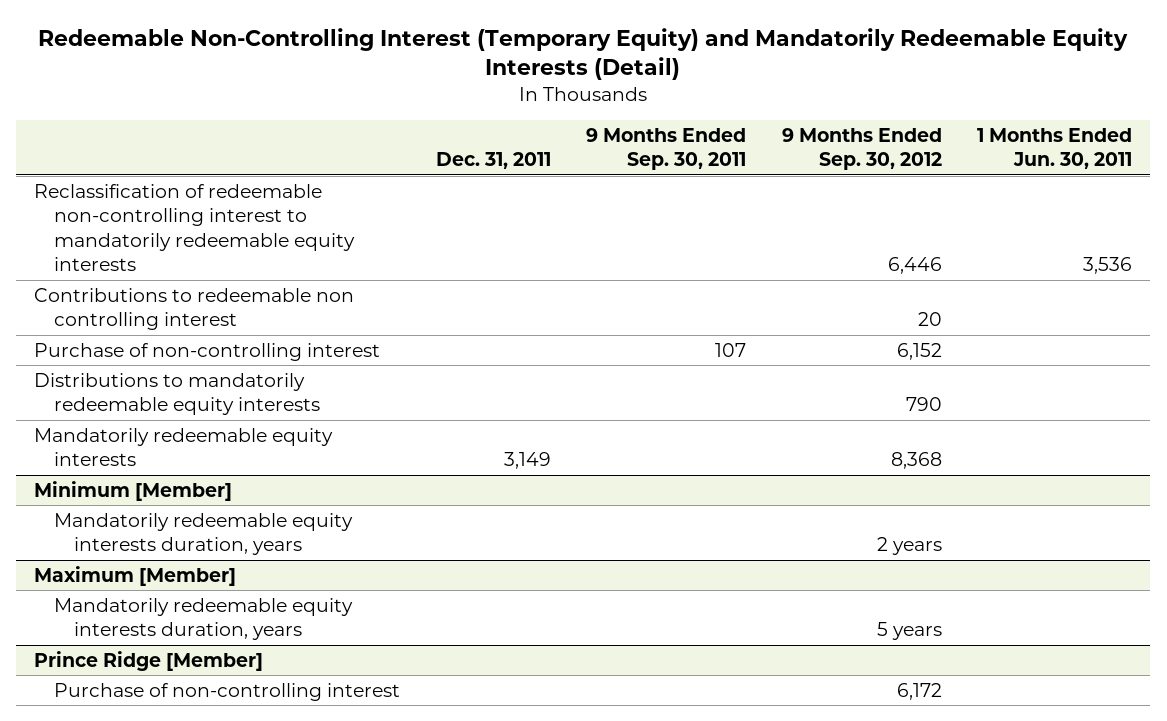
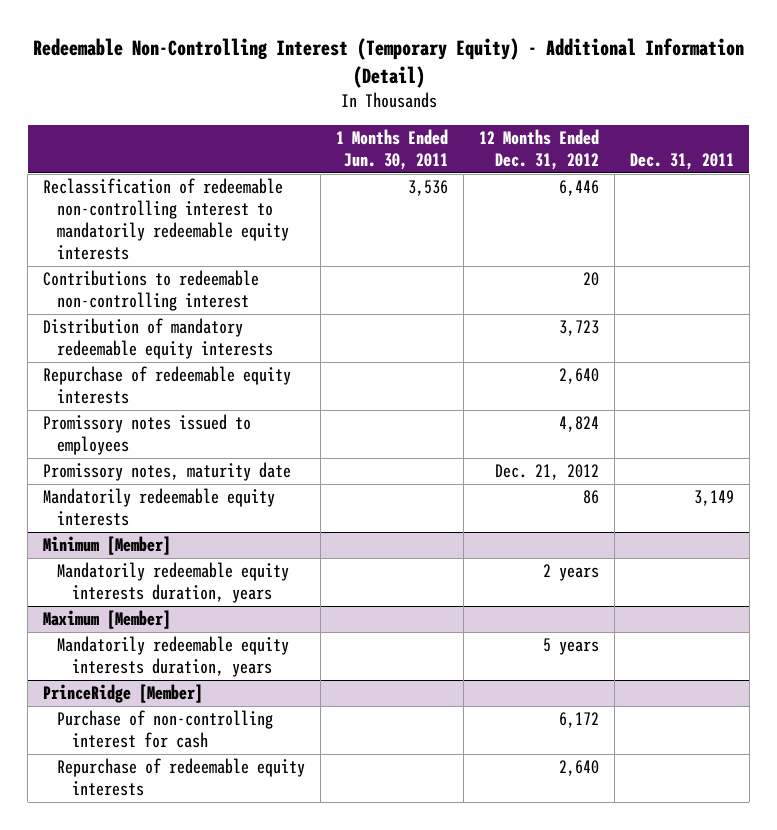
[38,27,1129,81] Redeemable Non-Controlling Interest (Temporary Equity) and Mandatorily Redeemable Equity Interests (Detail) -> [32,38,744,88] Redeemable Non-Controlling Interest (Temporary Equity) - Additional Information (Detail)
[586,127,747,171] 9 Months Ended Sep. 30, 2011 -> none
[781,127,942,171] 9 Months Ended Sep. 30, 2012 -> none
none -> [479,129,600,170] 12 Months Ended Dec. 31, 2012
[34,342,381,361] Purchase of non-controlling interest -> none
[34,287,355,331] Contributions to redeemable non controlling interest -> [43,270,260,312] Contributions to redeemable non-controlling interest
[34,372,321,416] Distributions to mandatorily redeemable equity interests -> [43,318,274,360] Distribution of mandatory redeemable equity interests
none -> [43,366,292,405] Repurchase of redeemable equity interests
none -> [43,414,252,456] Promissory notes issued to employees
none -> [43,462,292,482] Promissory notes, maturity date
[34,650,264,671] Prince Ridge [Member] -> none
[54,682,401,701] Purchase of non-controlling interest -> none
none -> [43,684,204,704] PrinceRidge [Member]
none -> [57,710,274,749] Purchase of non-controlling interest for cash
none -> [57,758,306,797] Repurchase of redeemable equity interests

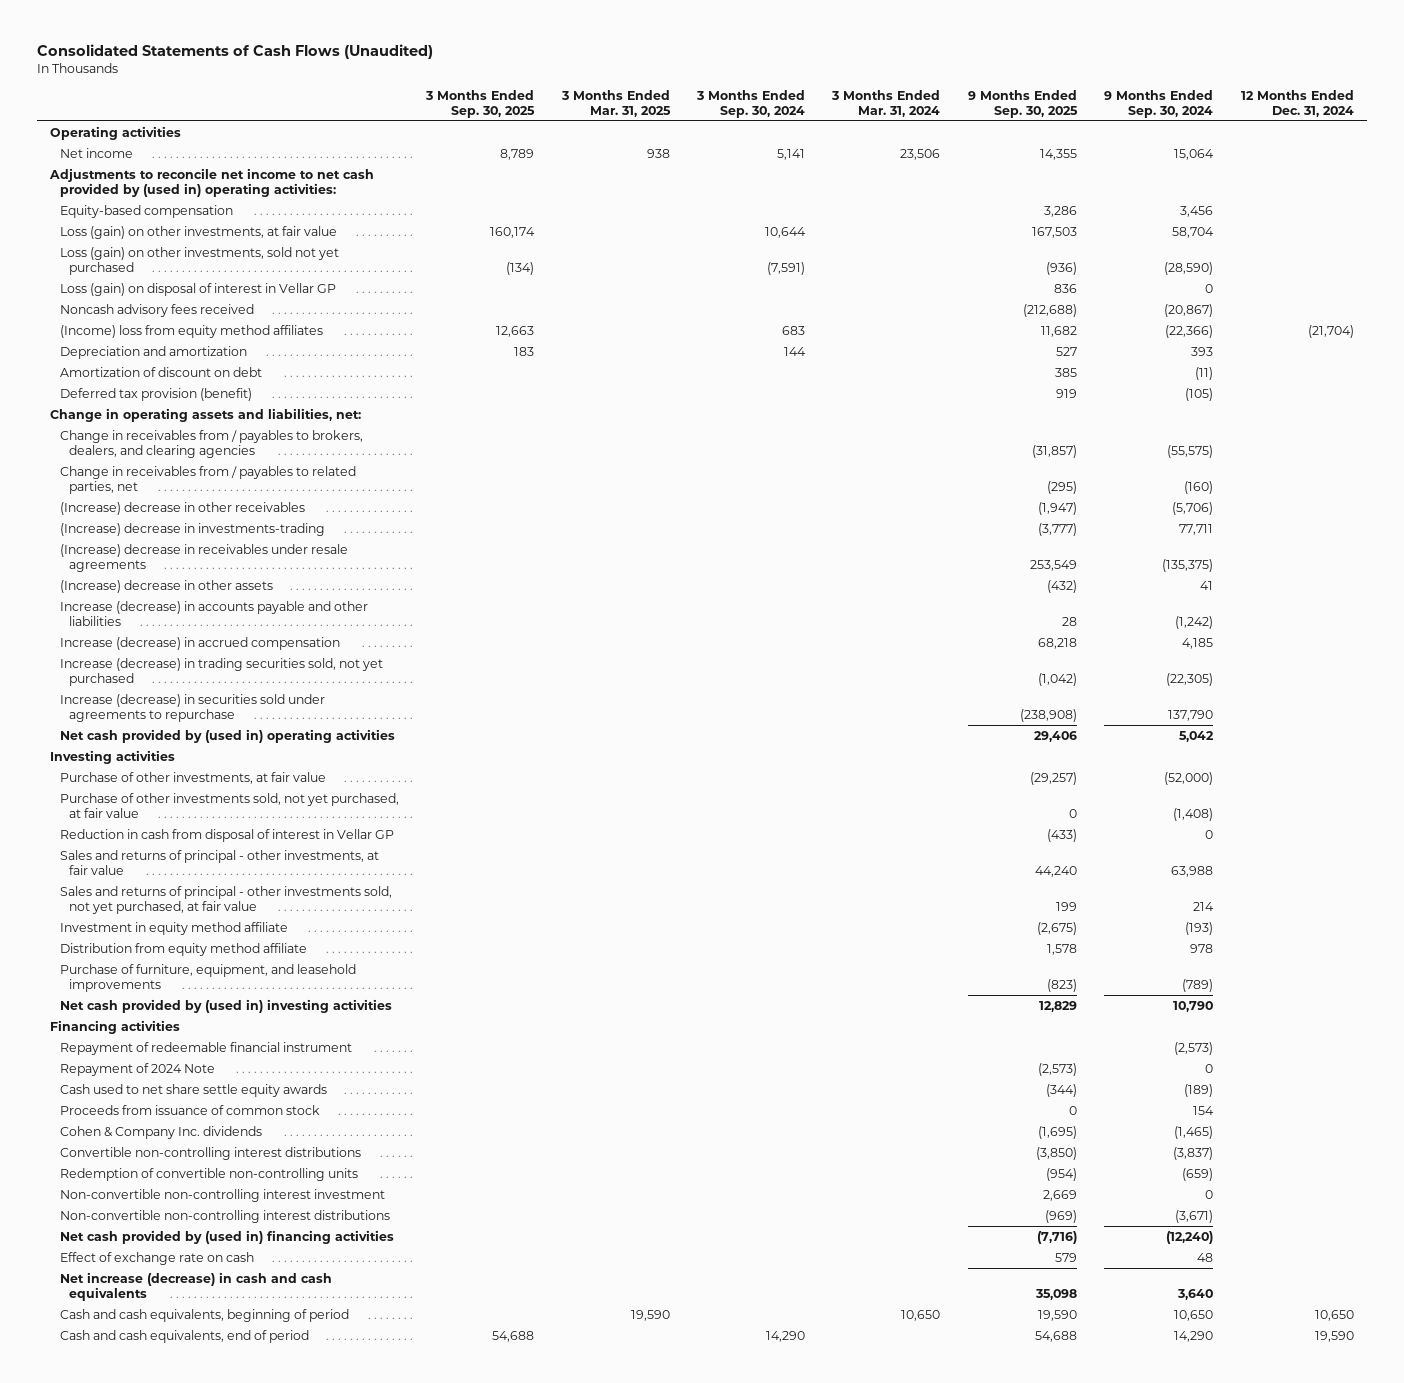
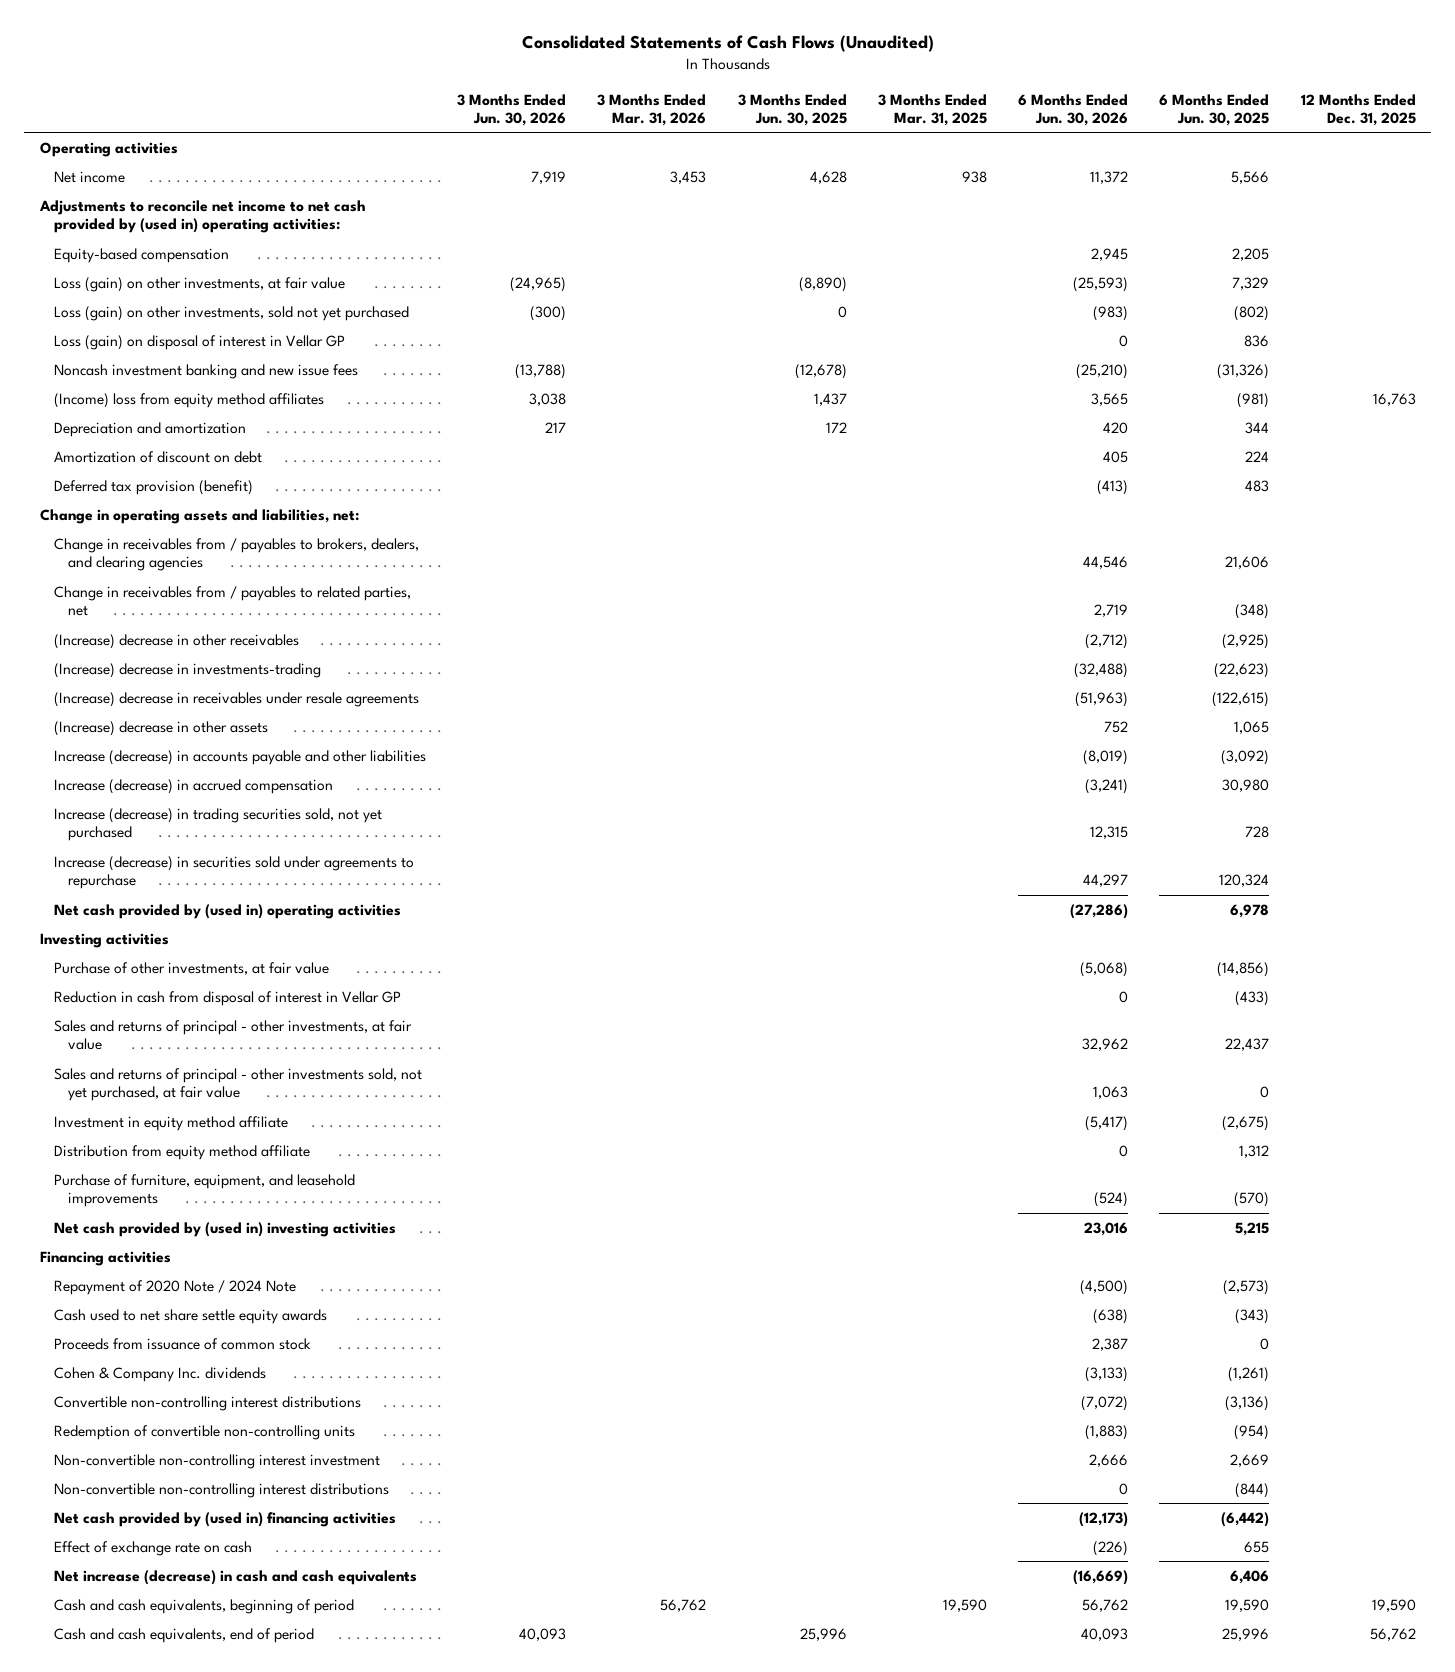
[425,89,536,118] 3 Months Ended Sep. 30, 2025 -> none
[696,89,806,118] 3 Months Ended Sep. 30, 2024 -> none
[831,89,941,117] 3 Months Ended Mar. 31, 2024 -> none
[967,89,1078,118] 9 Months Ended Sep. 30, 2025 -> none
[1104,89,1214,118] 9 Months Ended Sep. 30, 2024 -> none
[1240,89,1354,117] 12 Months Ended Dec. 31, 2024 -> none
none -> [457,93,567,127] 3 Months Ended Jun. 30, 2026
none -> [597,93,707,127] 3 Months Ended Mar. 31, 2026
none -> [737,93,847,127] 3 Months Ended Jun. 30, 2025
none -> [1018,93,1129,127] 6 Months Ended Jun. 30, 2026
none -> [1159,93,1270,127] 6 Months Ended Jun. 30, 2025
none -> [1300,93,1416,127] 12 Months Ended Dec. 31, 2025
[59,303,254,317] Noncash advisory fees received -> [53,363,358,379] Noncash investment banking and new issue fees
[59,792,399,818] Purchase of other investments sold, not yet purchased, at fair value -> none
[59,1041,352,1055] Repayment of redeemable financial instrument -> none
[59,1062,215,1076] Repayment of 2024 Note -> [53,1279,296,1295] Repayment of 2020 Note / 2024 Note

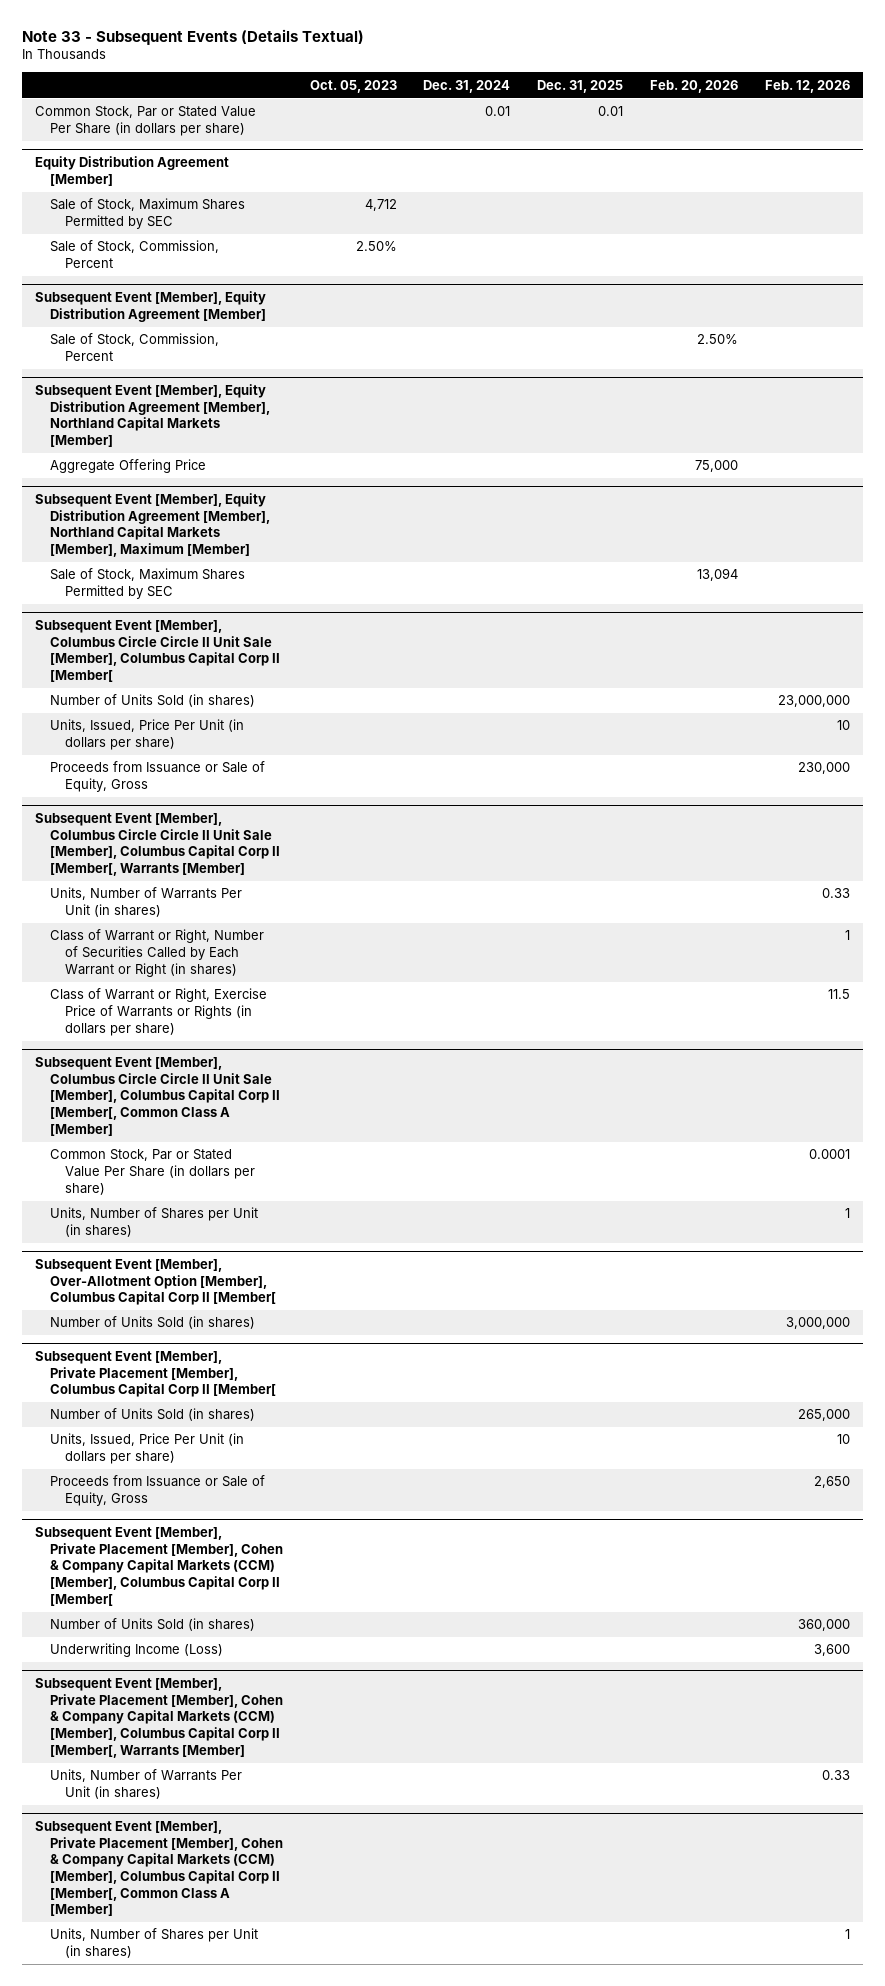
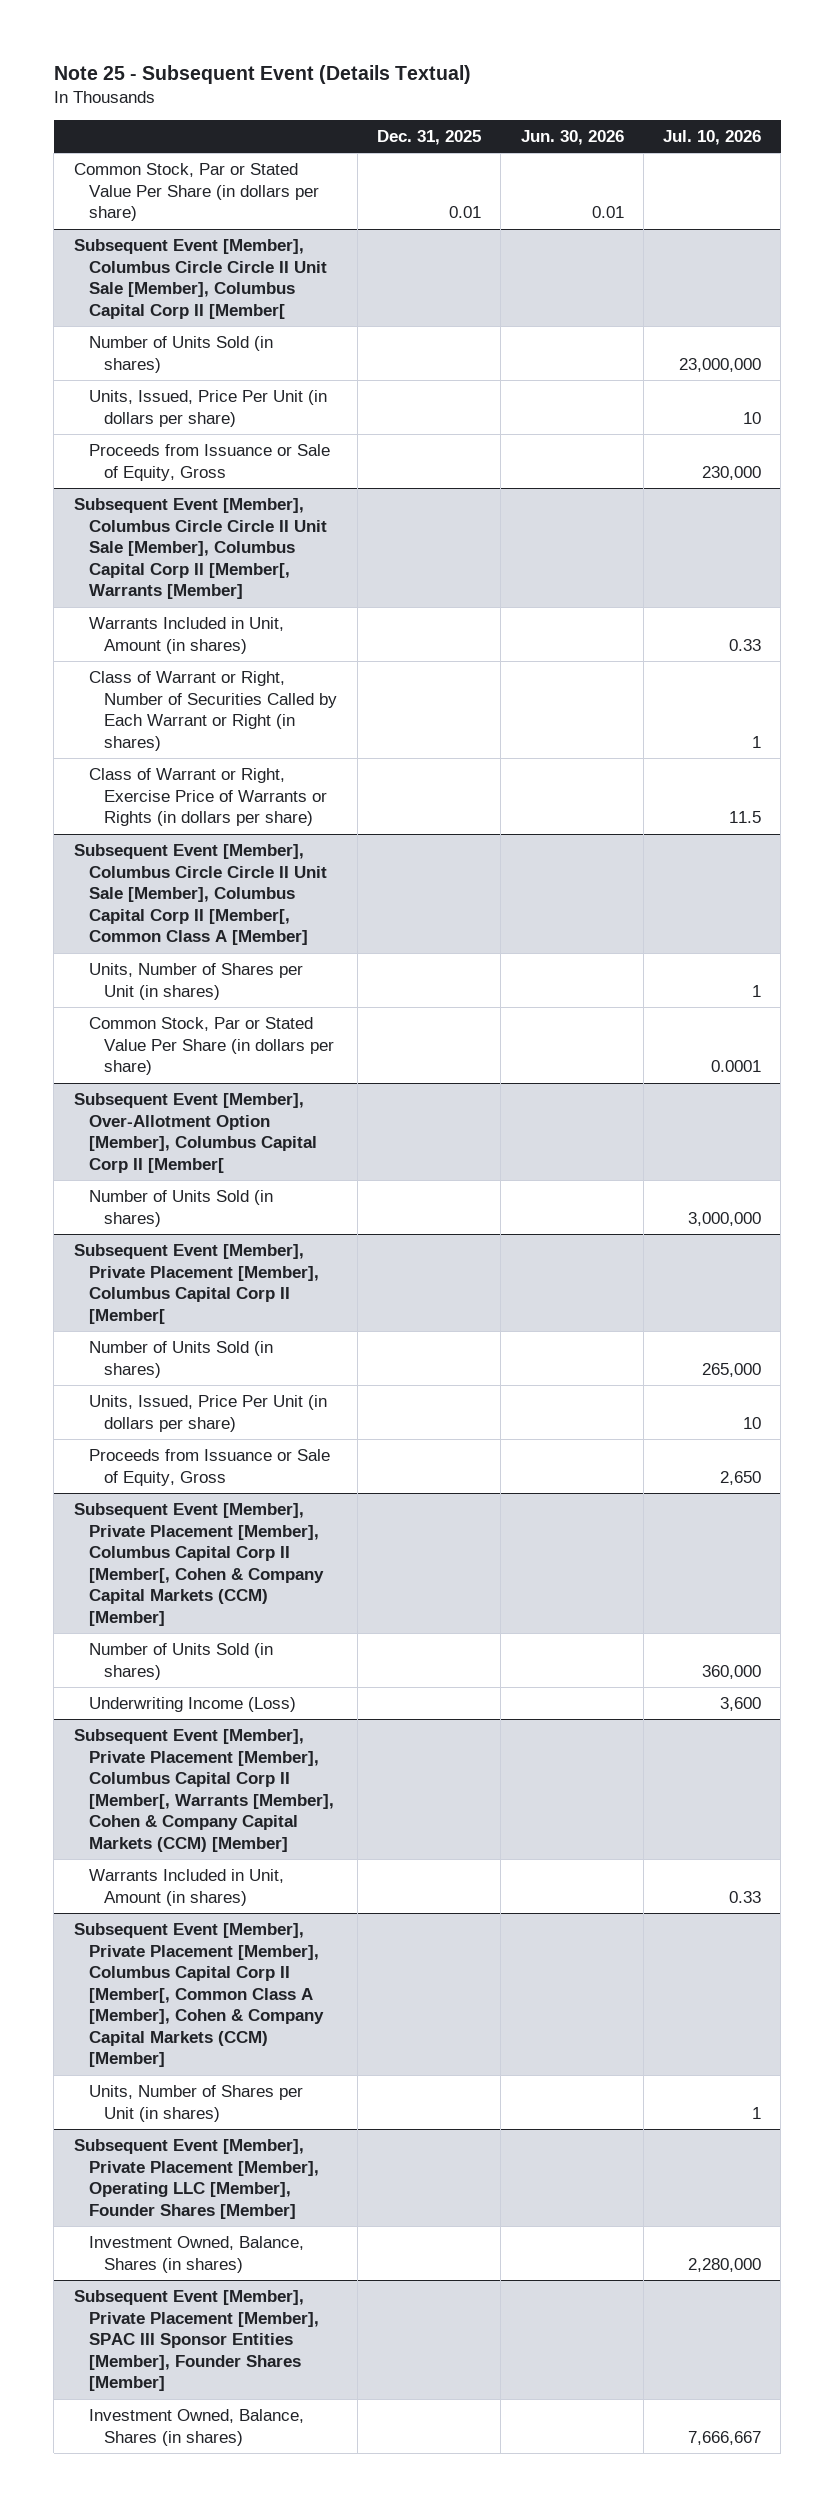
[21,28,364,45] Note 33 - Subsequent Events (Details Textual) -> [53,64,471,84] Note 25 - Subsequent Event (Details Textual)
[309,79,397,93] Oct. 05, 2023 -> none
[423,79,511,93] Dec. 31, 2024 -> none
[649,79,738,93] Feb. 20, 2026 -> none
[764,79,850,93] Feb. 12, 2026 -> none
none -> [520,129,624,145] Jun. 30, 2026
none -> [663,129,762,145] Jul. 10, 2026
[35,155,230,186] Equity Distribution Agreement [Member] -> none
[49,198,245,230] Sale of Stock, Maximum Shares Permitted by SEC -> none
[49,240,219,269] Sale of Stock, Commission, Percent -> none
[35,290,267,322] Subsequent Event [Member], Equity Distribution Agreement [Member] -> none
[49,333,219,362] Sale of Stock, Commission, Percent -> none
[35,383,270,447] Subsequent Event [Member], Equity Distribution Agreement [Member], Northland Capital Markets [Member] -> none
[49,459,206,474] Aggregate Offering Price -> none
[35,492,270,557] Subsequent Event [Member], Equity Distribution Agreement [Member], Northland Capital Markets [Member], Maximum [Member] -> none
[49,568,245,600] Sale of Stock, Maximum Shares Permitted by SEC -> none
[49,887,242,918] Units, Number of Warrants Per Unit (in shares) -> [88,617,284,654] Warrants Included in Unit, Amount (in shares)
[49,1149,255,1195] Common Stock, Par or Stated Value Per Share (in dollars per share) -> [88,1017,335,1076] Common Stock, Par or Stated Value Per Share (in dollars per share)
[35,1526,283,1606] Subsequent Event [Member], Private Placement [Member], Cohen & Company Capital Markets (CCM) [Member], Columbus Capital Corp II [Member[ -> [73,1503,324,1626] Subsequent Event [Member], Private Placement [Member], Columbus Capital Corp II [Member[, Cohen & Company Capital Markets (CCM) [Member]
[35,1677,283,1758] Subsequent Event [Member], Private Placement [Member], Cohen & Company Capital Markets (CCM) [Member], Columbus Capital Corp II [Member[, Warrants [Member] -> [73,1729,334,1852] Subsequent Event [Member], Private Placement [Member], Columbus Capital Corp II [Member[, Warrants [Member], Cohen & Company Capital Markets (CCM) [Member]
[49,1769,242,1800] Units, Number of Warrants Per Unit (in shares) -> [88,1869,284,1906] Warrants Included in Unit, Amount (in shares)
[35,1820,283,1917] Subsequent Event [Member], Private Placement [Member], Cohen & Company Capital Markets (CCM) [Member], Columbus Capital Corp II [Member[, Common Class A [Member] -> [73,1923,324,2068] Subsequent Event [Member], Private Placement [Member], Columbus Capital Corp II [Member[, Common Class A [Member], Cohen & Company Capital Markets (CCM) [Member]
none -> [73,2139,319,2219] Subsequent Event [Member], Private Placement [Member], Operating LLC [Member], Founder Shares [Member]
none -> [88,2236,304,2273] Investment Owned, Balance, Shares (in shares)
none -> [73,2290,319,2392] Subsequent Event [Member], Private Placement [Member], SPAC III Sponsor Entities [Member], Founder Shares [Member]
none -> [88,2409,304,2446] Investment Owned, Balance, Shares (in shares)

